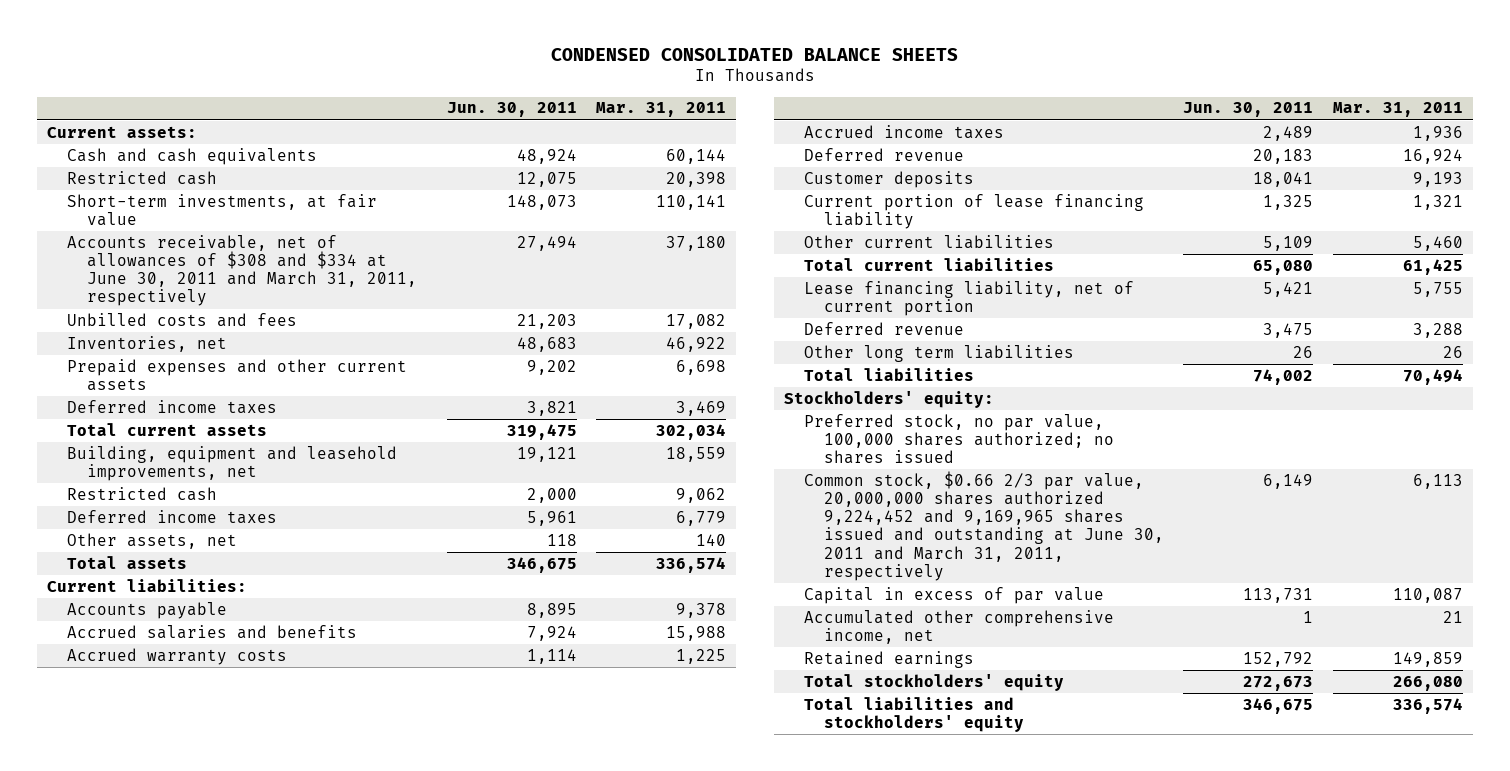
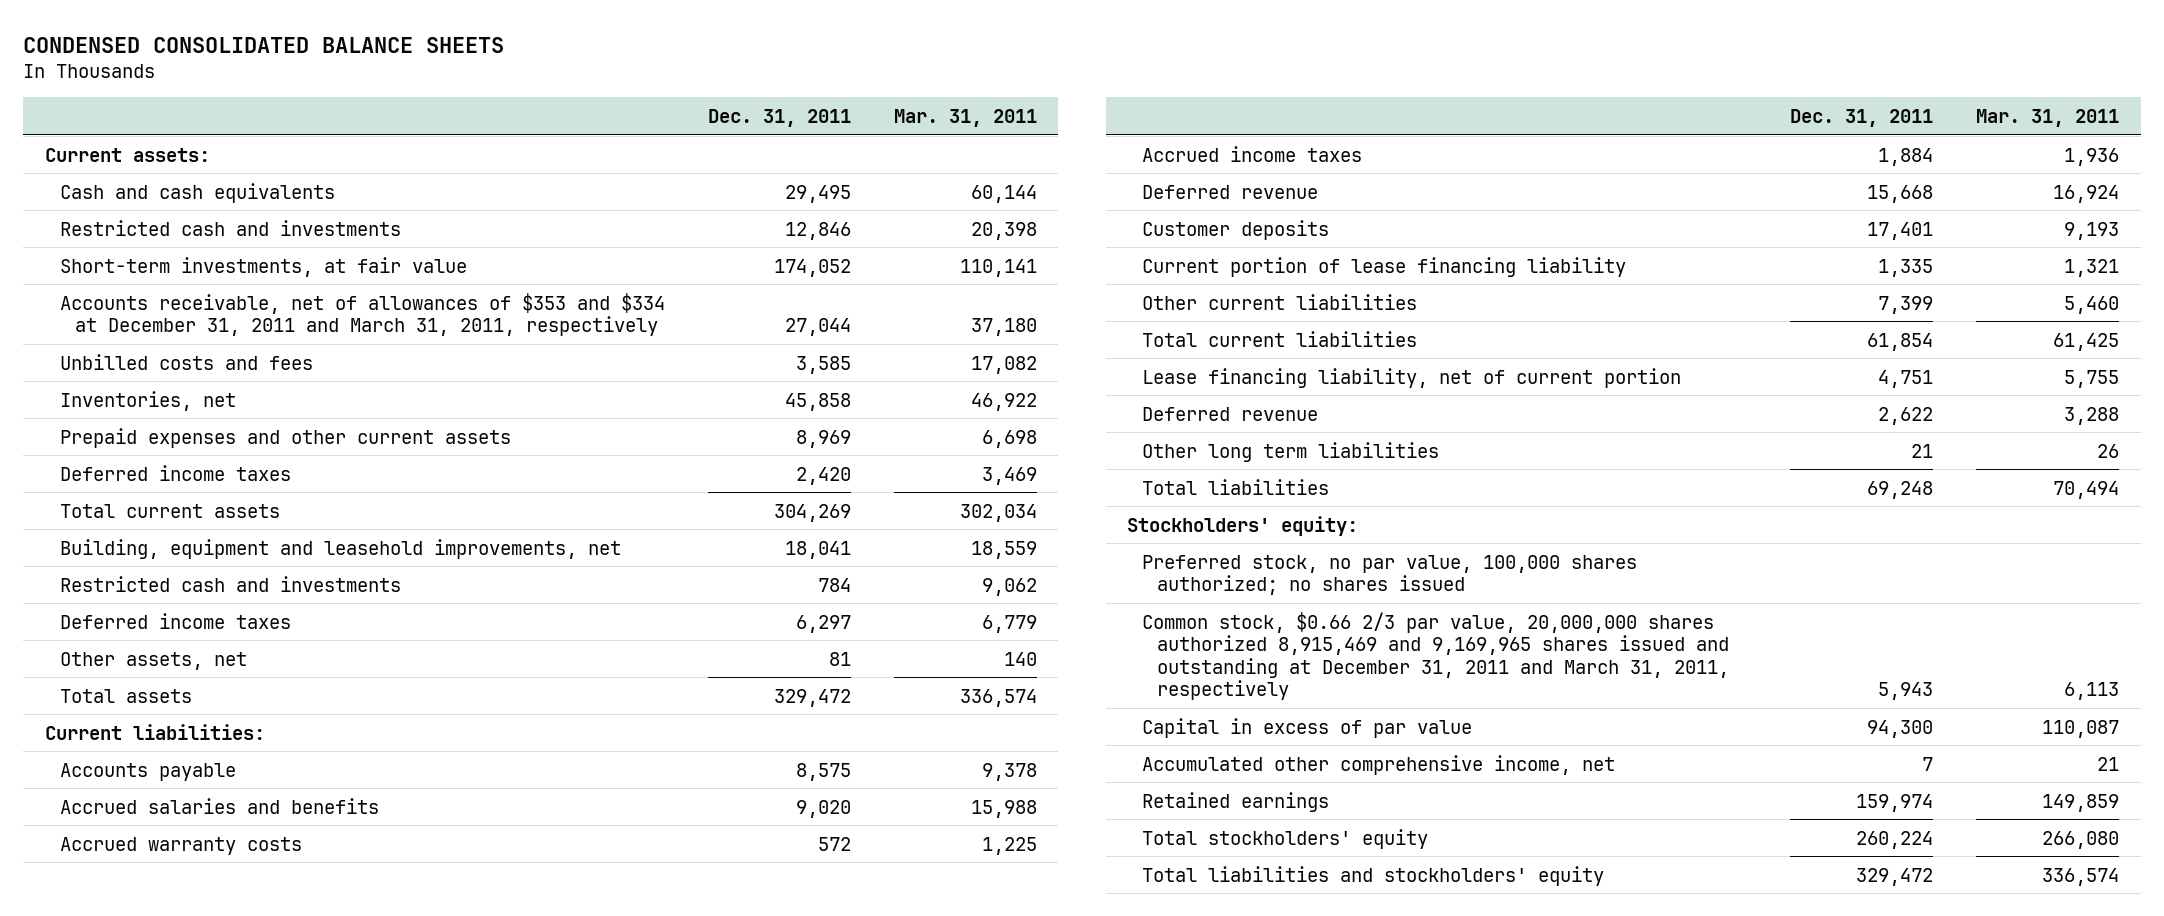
[446,102,577,118] Jun. 30, 2011 -> none
none -> [707,109,851,128] Dec. 31, 2011
[66,170,217,185] Restricted cash -> [59,219,401,236] Restricted cash and investments
[66,234,418,307] Accounts receivable, net of allowances of $308 and $334 at June 30, 2011 and March 31, 2011, respectively -> [59,292,665,337] Accounts receivable, net of allowances of $353 and $334 at December 31, 2011 and March 31, 2011, respectively
[66,486,217,501] Restricted cash -> [59,575,401,592] Restricted cash and investments
[803,470,1165,581] Common stock, $0.66 2/3 par value, 20,000,000 shares authorized 9,224,452 and 9,169,965 shares issued and outstanding at June 30, 2011 and March 31, 2011, respectively -> [1142,611,1730,701] Common stock, $0.66 2/3 par value, 20,000,000 shares authorized 8,915,469 and 9,169,965 shares issued and outstanding at December 31, 2011 and March 31, 2011, respectively

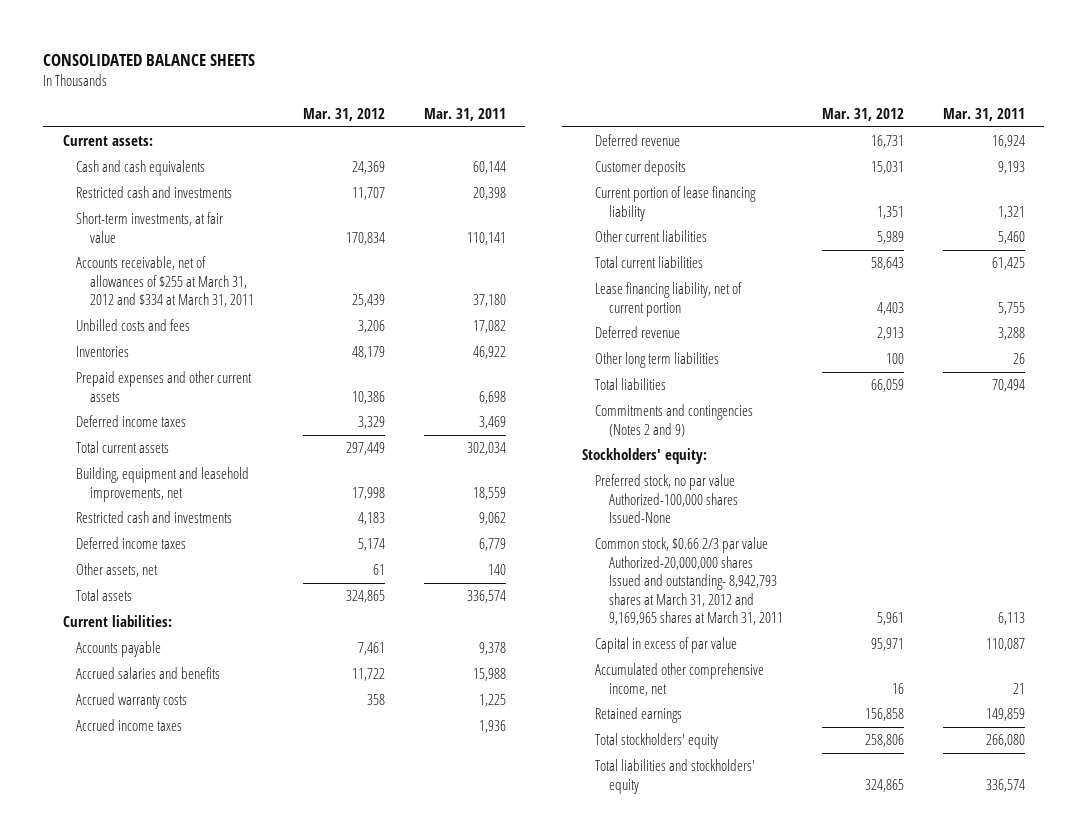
[23,36,505,53] CONDENSED CONSOLIDATED BALANCE SHEETS -> [43,54,256,67] CONSOLIDATED BALANCE SHEETS
[707,109,851,128] Dec. 31, 2011 -> none
none -> [303,108,386,122] Mar. 31, 2012
[59,292,665,337] Accounts receivable, net of allowances of $353 and $334 at December 31, 2011 and March 31, 2011, respectively -> [76,256,255,308] Accounts receivable, net of allowances of $255 at March 31, 2012 and $334 at March 31, 2011
[59,390,236,411] Inventories, net -> [76,346,130,358] Inventories
none -> [595,404,754,437] Commitments and contingencies (Notes 2 and 9)
[1142,554,1638,596] Preferred stock, no par value, 100,000 shares authorized; no shares issued -> [595,474,739,524] Preferred stock, no par value Authorized-100,000 shares Issued-None
[1142,611,1730,701] Common stock, $0.66 2/3 par value, 20,000,000 shares authorized 8,915,469 and 9,169,965 shares issued and outstanding at December 31, 2011 and March 31, 2011, respectively -> [595,537,784,626] Common stock, $0.66 2/3 par value Authorized-20,000,000 shares Issued and outstanding- 8,942,793 shares at March 31, 2012 and 9,169,965 shares at March 31, 2011

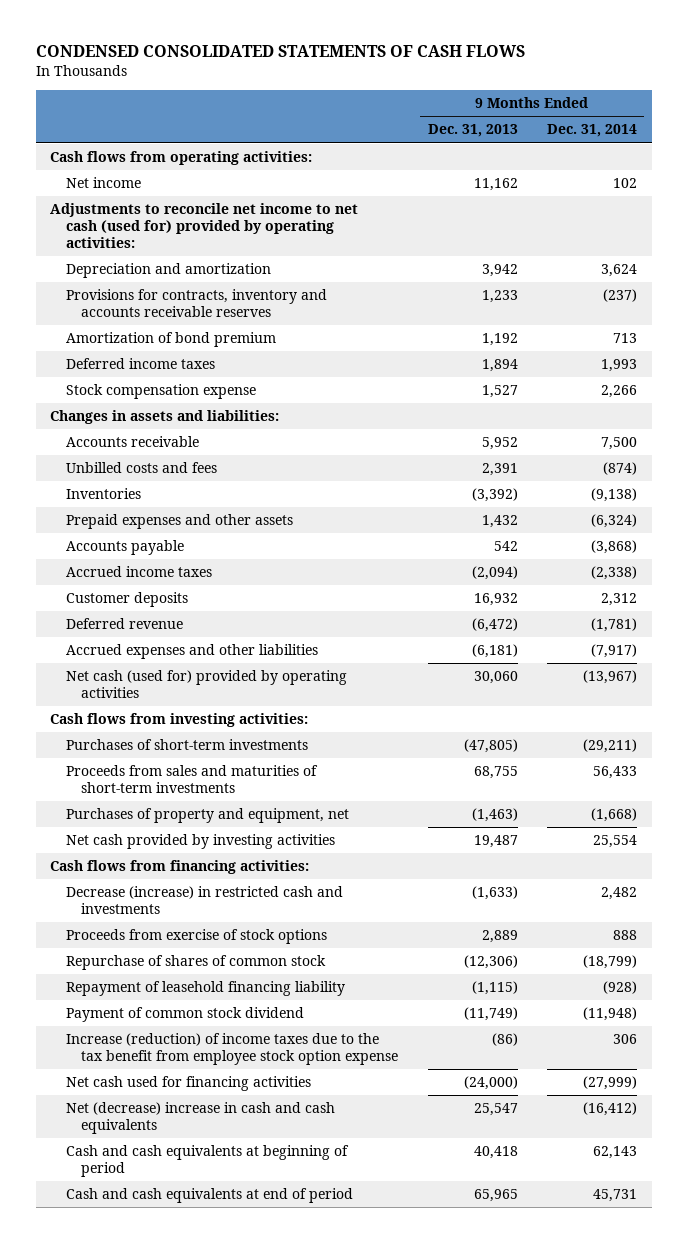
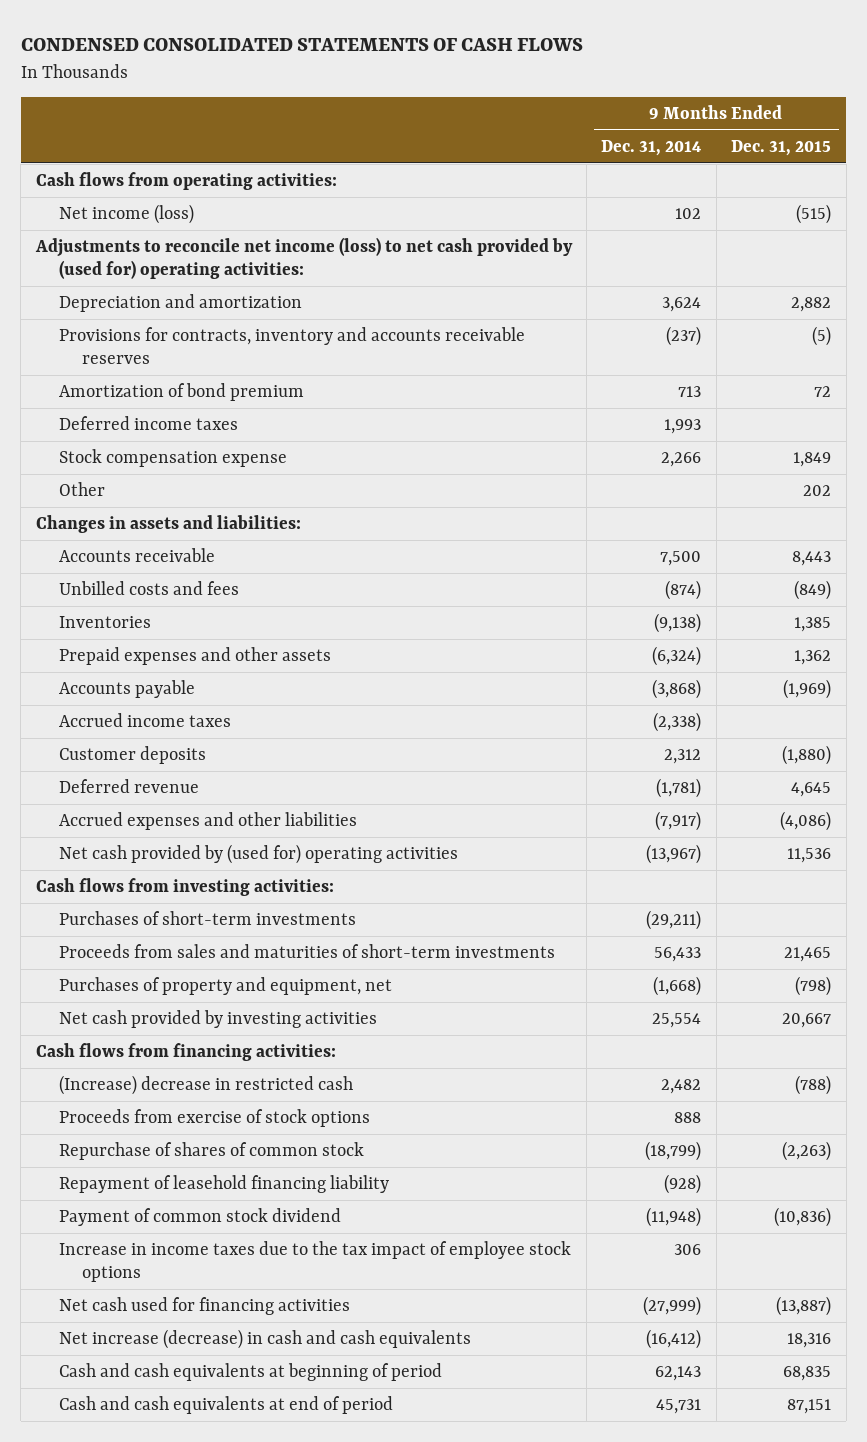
[427,124,518,138] Dec. 31, 2013 -> none
none -> [731,139,832,156] Dec. 31, 2015
[65,177,141,189] Net income -> [58,203,194,224] Net income (loss)
[50,203,359,248] Adjustments to reconcile net income to net cash (used for) provided by operating activities: -> [34,236,573,280] Adjustments to reconcile net income (loss) to net cash provided by (used for) operating activities:
none -> [58,481,105,496] Other
[65,670,347,699] Net cash (used for) provided by operating activities -> [58,843,458,864] Net cash provided by (used for) operating activities
[65,886,343,915] Decrease (increase) in restricted cash and investments -> [58,1074,353,1095] (Increase) decrease in restricted cash
[65,1033,399,1066] Increase (reduction) of income taxes due to the tax benefit from employee stock option expense -> [58,1240,571,1283] Increase in income taxes due to the tax impact of employee stock options
[65,1102,335,1135] Net (decrease) increase in cash and cash equivalents -> [58,1328,471,1349] Net increase (decrease) in cash and cash equivalents

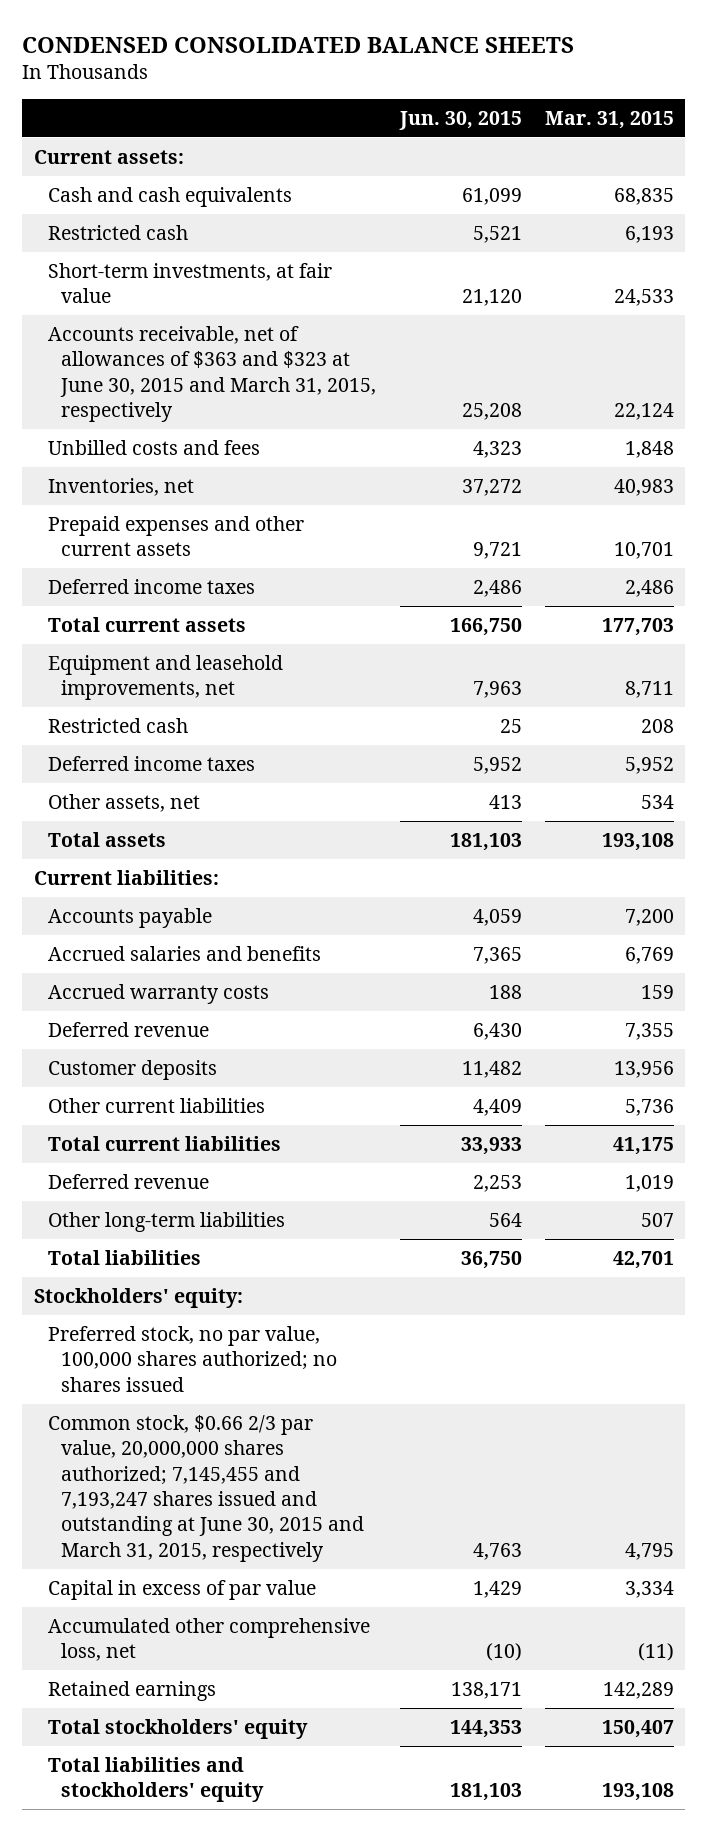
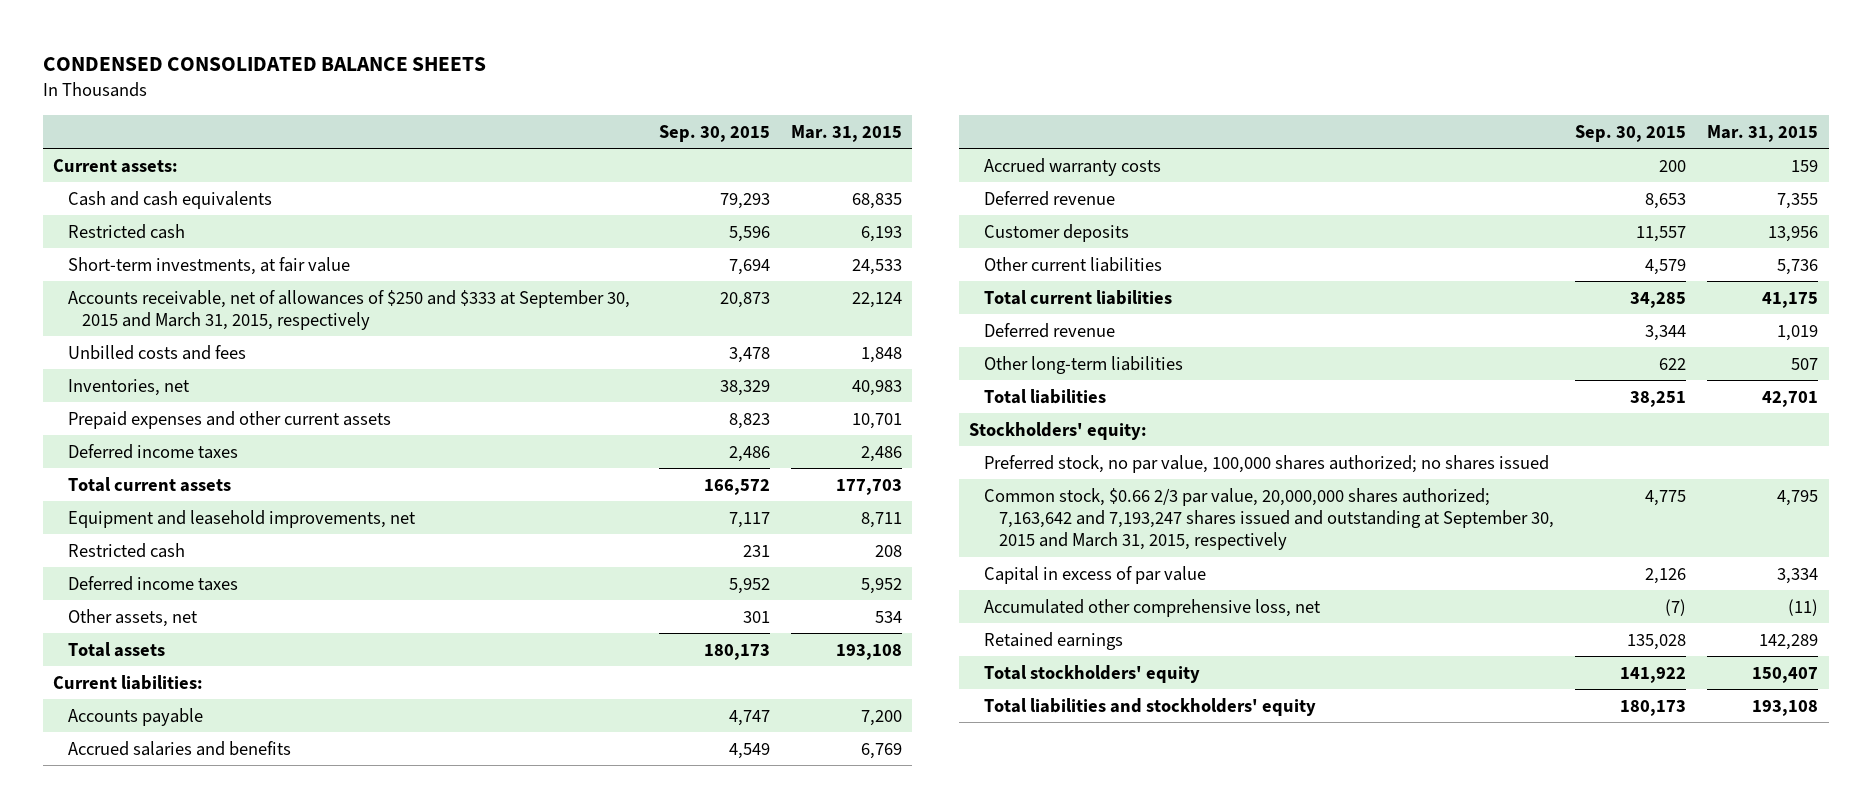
[398,110,522,130] Jun. 30, 2015 -> none
none -> [658,124,770,142] Sep. 30, 2015
[47,326,377,423] Accounts receivable, net of allowances of $363 and $323 at June 30, 2015 and March 31, 2015, respectively -> [67,289,630,330] Accounts receivable, net of allowances of $250 and $333 at September 30, 2015 and March 31, 2015, respectively
[47,1415,365,1562] Common stock, $0.66 2/3 par value, 20,000,000 shares authorized; 7,145,455 and 7,193,247 shares issued and outstanding at June 30, 2015 and March 31, 2015, respectively -> [983,487,1554,551] Common stock, $0.66 2/3 par value, 20,000,000 shares authorized; 7,163,642 and 7,193,247 shares issued and outstanding at September 30, 2015 and March 31, 2015, respectively

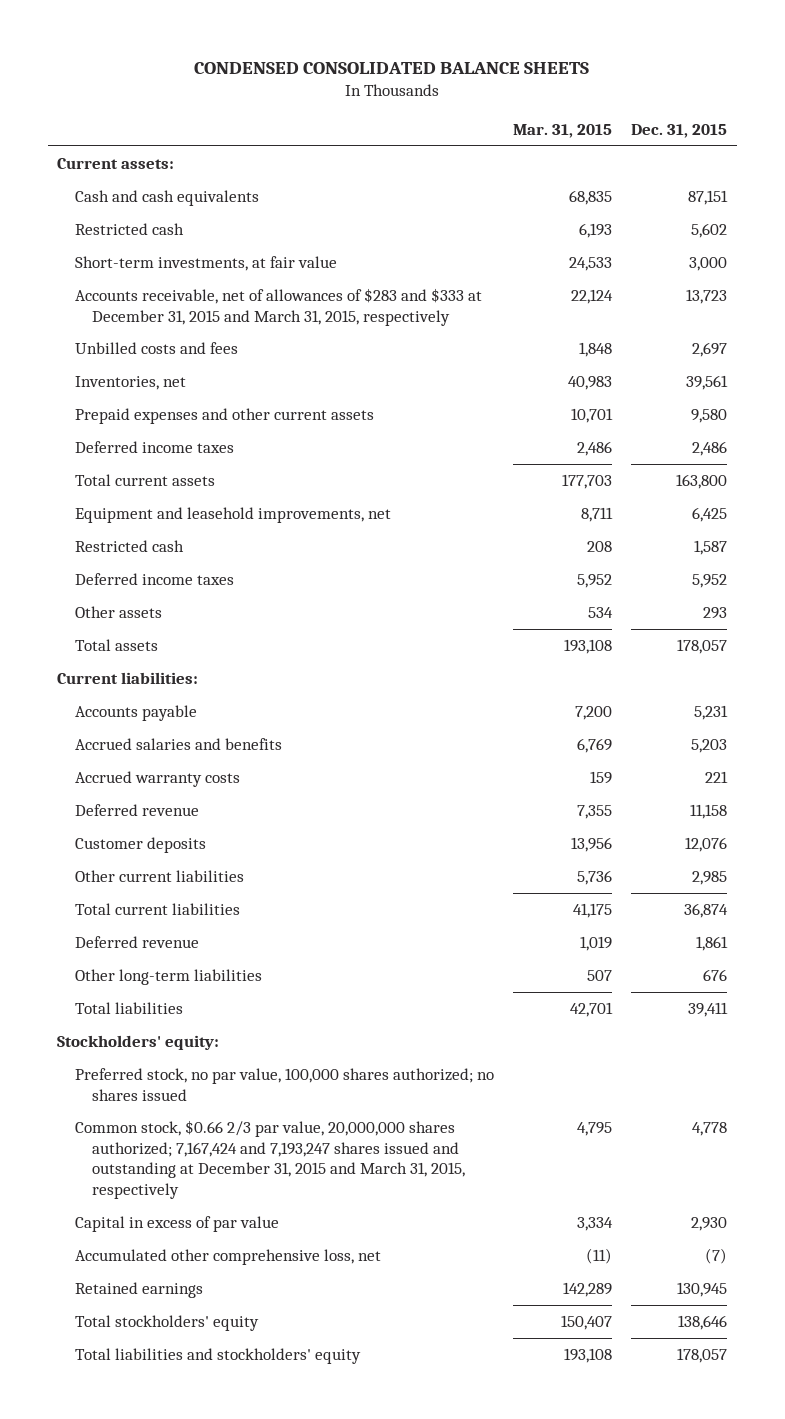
[658,124,770,142] Sep. 30, 2015 -> none
none -> [631,123,728,138] Dec. 31, 2015
[67,289,630,330] Accounts receivable, net of allowances of $250 and $333 at September 30, 2015 and March 31, 2015, respectively -> [74,288,482,326] Accounts receivable, net of allowances of $283 and $333 at December 31, 2015 and March 31, 2015, respectively
[67,608,198,627] Other assets, net -> [74,606,162,619] Other assets
[983,487,1554,551] Common stock, $0.66 2/3 par value, 20,000,000 shares authorized; 7,163,642 and 7,193,247 shares issued and outstanding at September 30, 2015 and March 31, 2015, respectively -> [74,1120,465,1200] Common stock, $0.66 2/3 par value, 20,000,000 shares authorized; 7,167,424 and 7,193,247 shares issued and outstanding at December 31, 2015 and March 31, 2015, respectively

